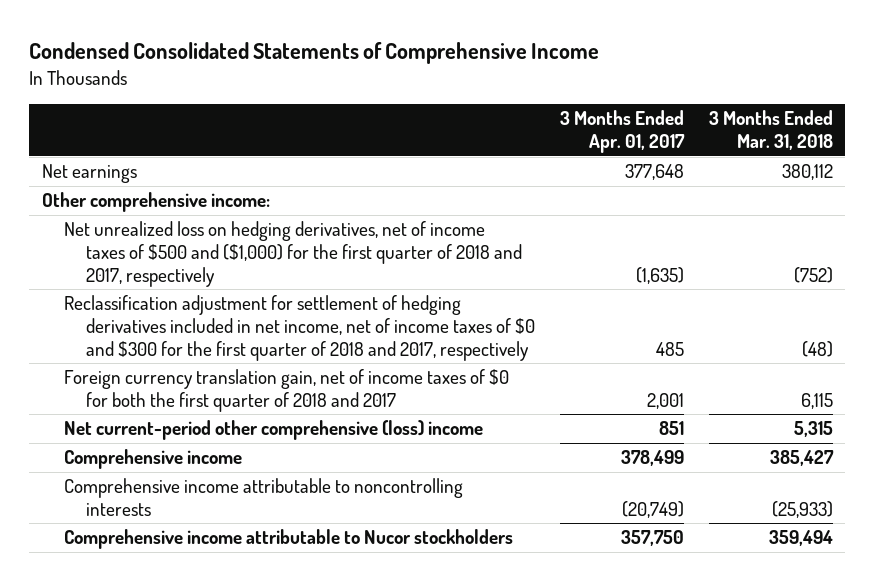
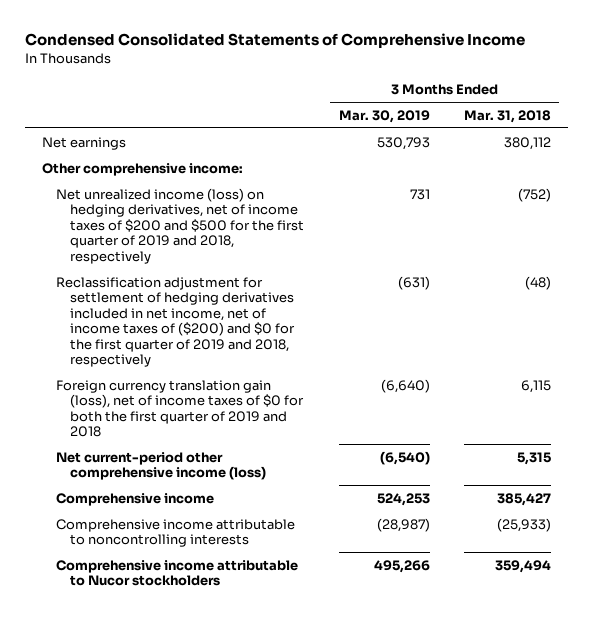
[559,110,685,154] 3 Months Ended Apr. 01, 2017 -> none
none -> [338,109,430,123] Mar. 30, 2019
[63,221,522,288] Net unrealized loss on hedging derivatives, net of income taxes of $500 and ($1,000) for the first quarter of 2018 and 2017, respectively -> [56,187,305,264] Net unrealized income (loss) on hedging derivatives, net of income taxes of $200 and $500 for the first quarter of 2019 and 2018, respectively
[63,295,535,362] Reclassification adjustment for settlement of hedging derivatives included in net income, net of income taxes of $0 and $300 for the first quarter of 2018 and 2017, respectively -> [56,276,296,368] Reclassification adjustment for settlement of hedging derivatives included in net income, net of income taxes of ($200) and $0 for the first quarter of 2019 and 2018, respectively
[63,369,509,413] Foreign currency translation gain, net of income taxes of $0 for both the first quarter of 2018 and 2017 -> [56,379,305,438] Foreign currency translation gain (loss), net of income taxes of $0 for both the first quarter of 2019 and 2018
[63,420,483,441] Net current-period other comprehensive (loss) income -> [56,451,267,481] Net current-period other comprehensive income (loss)

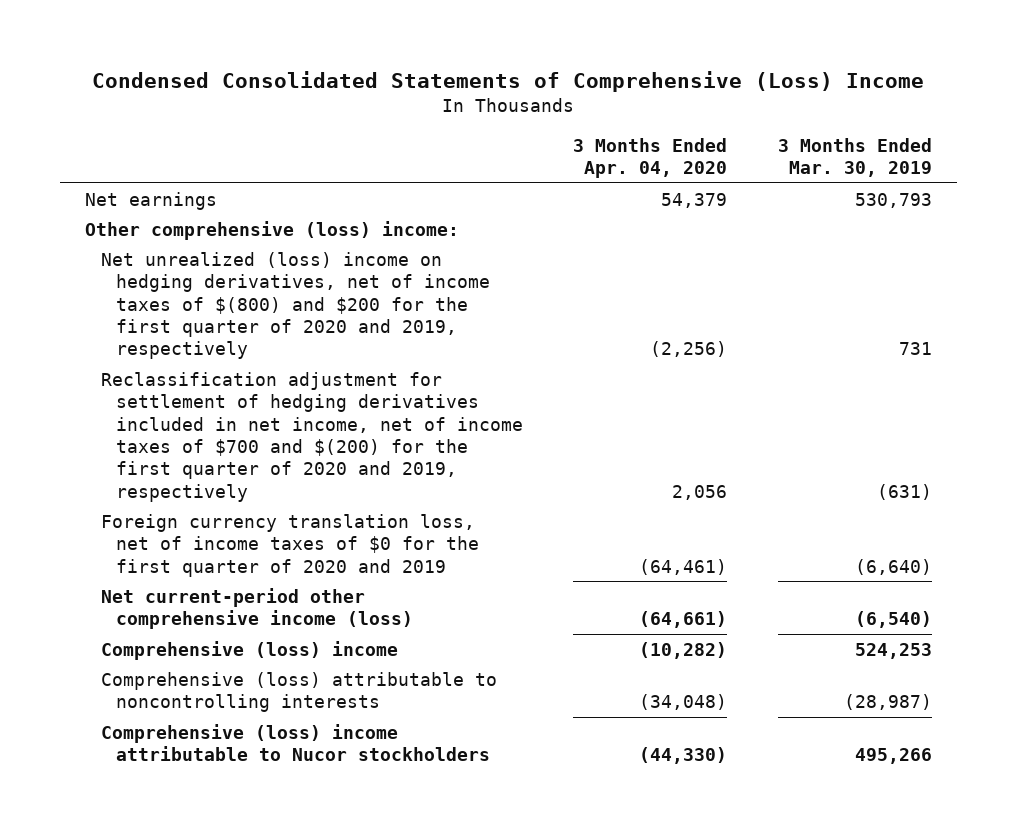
[24,33,525,49] Condensed Consolidated Statements of Comprehensive Income -> [92,70,925,92] Condensed Consolidated Statements of Comprehensive (Loss) Income
[463,109,551,123] Mar. 31, 2018 -> none
none -> [573,137,728,178] 3 Months Ended Apr. 04, 2020
[42,162,244,176] Other comprehensive income: -> [84,220,459,240] Other comprehensive (loss) income:
[56,187,305,264] Net unrealized income (loss) on hedging derivatives, net of income taxes of $200 and $500 for the first quarter of 2019 and 2018, respectively -> [100,251,491,360] Net unrealized (loss) income on hedging derivatives, net of income taxes of $(800) and $200 for the first quarter of 2020 and 2019, respectively
[56,276,296,368] Reclassification adjustment for settlement of hedging derivatives included in net income, net of income taxes of ($200) and $0 for the first quarter of 2019 and 2018, respectively -> [100,371,524,502] Reclassification adjustment for settlement of hedging derivatives included in net income, net of income taxes of $700 and $(200) for the first quarter of 2020 and 2019, respectively
[56,379,305,438] Foreign currency translation gain (loss), net of income taxes of $0 for both the first quarter of 2019 and 2018 -> [100,513,480,577] Foreign currency translation loss, net of income taxes of $0 for the first quarter of 2020 and 2019
[56,492,215,506] Comprehensive income -> [100,640,398,660] Comprehensive (loss) income
[56,518,296,548] Comprehensive income attributable to noncontrolling interests -> [100,671,497,713] Comprehensive (loss) attributable to noncontrolling interests
[56,559,299,587] Comprehensive income attributable to Nucor stockholders -> [100,723,491,762] Comprehensive (loss) income attributable to Nucor stockholders

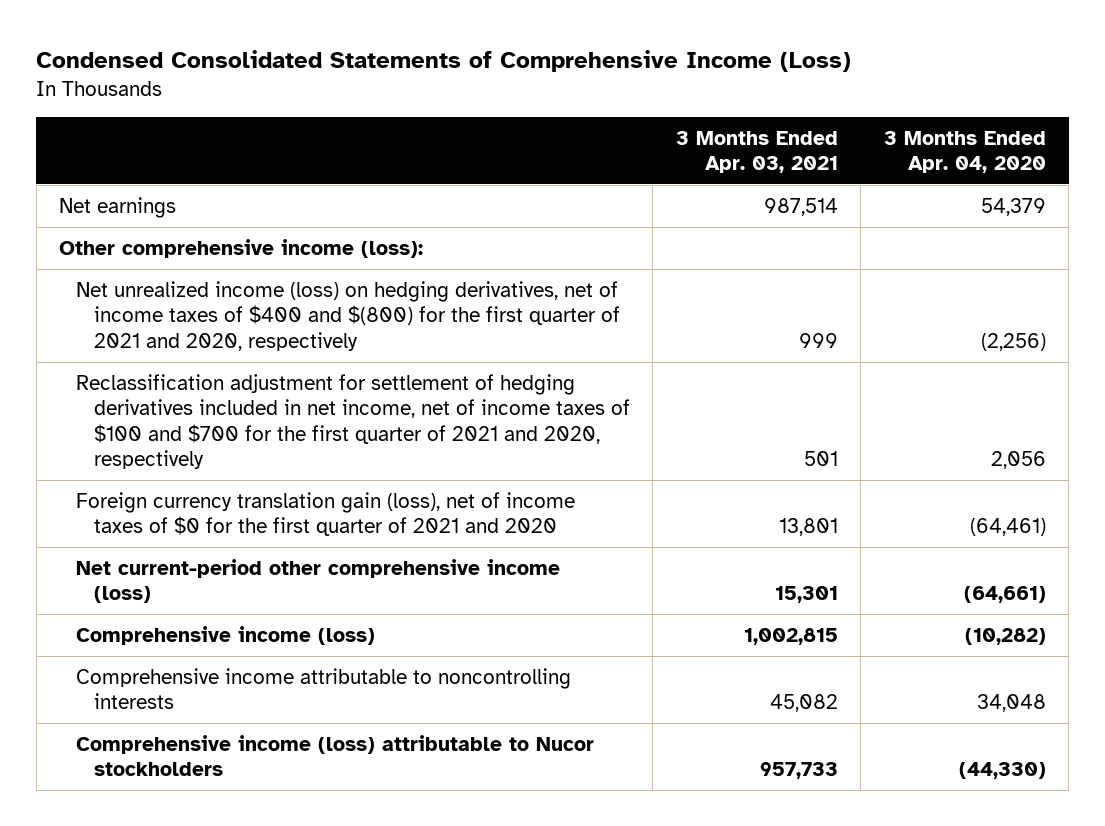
[92,70,925,92] Condensed Consolidated Statements of Comprehensive (Loss) Income -> [36,50,852,73] Condensed Consolidated Statements of Comprehensive Income (Loss)
[777,137,932,177] 3 Months Ended Mar. 30, 2019 -> none
none -> [675,130,838,174] 3 Months Ended Apr. 03, 2021
[84,220,459,240] Other comprehensive (loss) income: -> [59,238,424,258] Other comprehensive income (loss):
[100,251,491,360] Net unrealized (loss) income on hedging derivatives, net of income taxes of $(800) and $200 for the first quarter of 2020 and 2019, respectively -> [76,280,620,351] Net unrealized income (loss) on hedging derivatives, net of income taxes of $400 and $(800) for the first quarter of 2021 and 2020, respectively
[100,371,524,502] Reclassification adjustment for settlement of hedging derivatives included in net income, net of income taxes of $700 and $(200) for the first quarter of 2020 and 2019, respectively -> [76,373,630,470] Reclassification adjustment for settlement of hedging derivatives included in net income, net of income taxes of $100 and $700 for the first quarter of 2021 and 2020, respectively
[100,513,480,577] Foreign currency translation loss, net of income taxes of $0 for the first quarter of 2020 and 2019 -> [76,491,576,537] Foreign currency translation gain (loss), net of income taxes of $0 for the first quarter of 2021 and 2020
[100,640,398,660] Comprehensive (loss) income -> [76,625,376,645] Comprehensive income (loss)
[100,671,497,713] Comprehensive (loss) attributable to noncontrolling interests -> [76,667,572,710] Comprehensive income attributable to noncontrolling interests
[639,694,728,711] (34,048) -> [976,694,1046,713] 34,048
[100,723,491,762] Comprehensive (loss) income attributable to Nucor stockholders -> [76,734,595,777] Comprehensive income (loss) attributable to Nucor stockholders

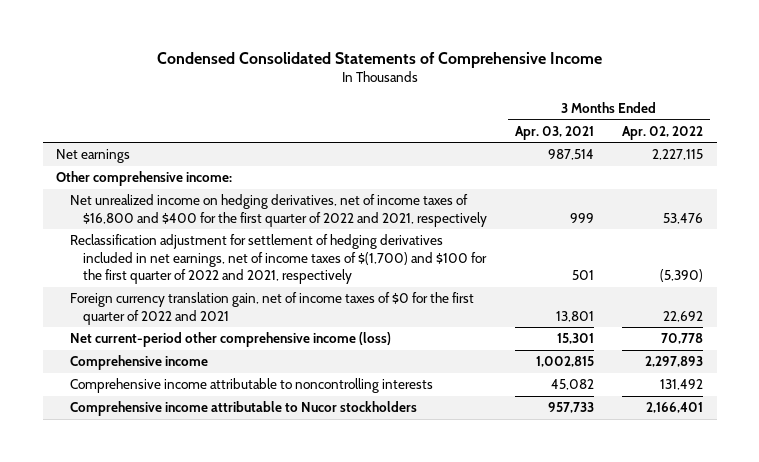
[36,50,852,73] Condensed Consolidated Statements of Comprehensive Income (Loss) -> [156,51,602,68] Condensed Consolidated Statements of Comprehensive Income
[883,130,1046,174] 3 Months Ended Apr. 04, 2020 -> none
none -> [621,125,703,140] Apr. 02, 2022
[59,238,424,258] Other comprehensive income (loss): -> [56,171,233,187] Other comprehensive income:
[76,280,620,351] Net unrealized income (loss) on hedging derivatives, net of income taxes of $400 and $(800) for the first quarter of 2021 and 2020, respectively -> [69,194,488,227] Net unrealized income on hedging derivatives, net of income taxes of $16,800 and $400 for the first quarter of 2022 and 2021, respectively
[76,373,630,470] Reclassification adjustment for settlement of hedging derivatives included in net income, net of income taxes of $100 and $700 for the first quarter of 2021 and 2020, respectively -> [69,234,488,284] Reclassification adjustment for settlement of hedging derivatives included in net earnings, net of income taxes of $(1,700) and $100 for the first quarter of 2022 and 2021, respectively
[76,491,576,537] Foreign currency translation gain (loss), net of income taxes of $0 for the first quarter of 2021 and 2020 -> [69,292,474,325] Foreign currency translation gain, net of income taxes of $0 for the first quarter of 2022 and 2021
[76,625,376,645] Comprehensive income (loss) -> [69,355,208,371] Comprehensive income
[76,734,595,777] Comprehensive income (loss) attributable to Nucor stockholders -> [69,401,417,417] Comprehensive income attributable to Nucor stockholders

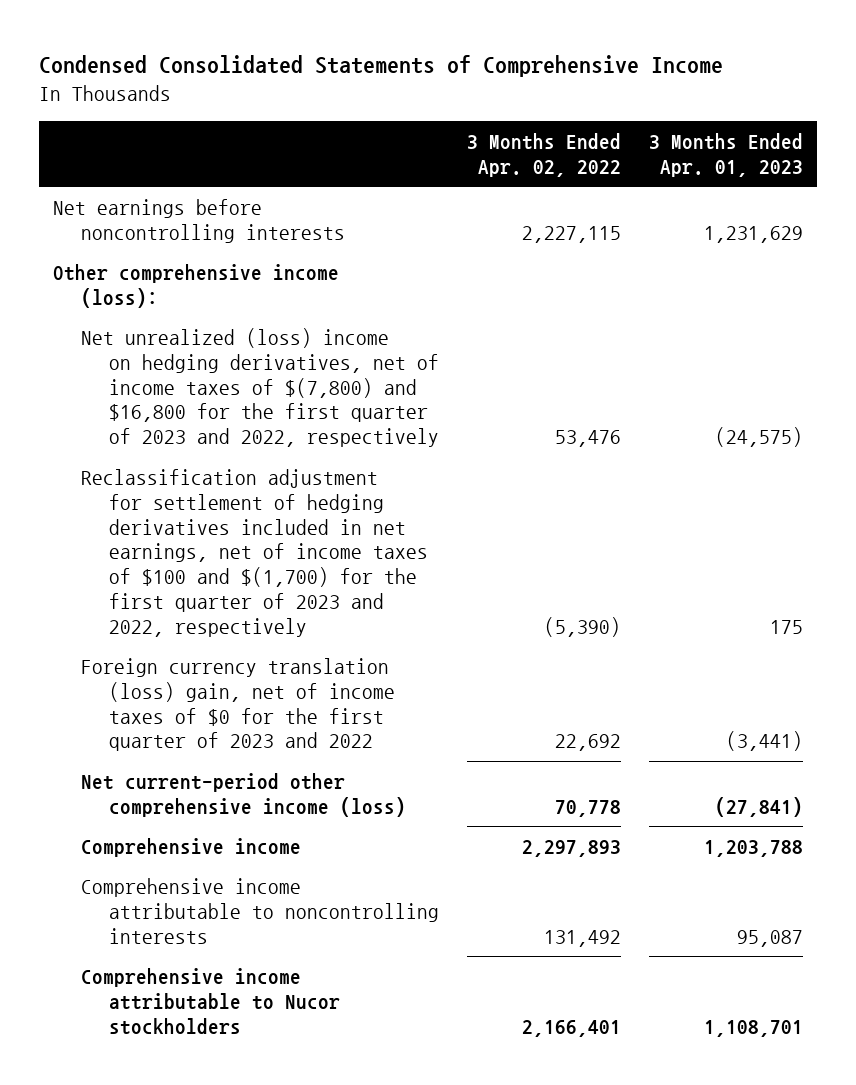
[515,125,595,140] Apr. 03, 2021 -> none
none -> [649,132,804,177] 3 Months Ended Apr. 01, 2023
[56,149,131,164] Net earnings -> [53,198,345,243] Net earnings before noncontrolling interests
[56,171,233,187] Other comprehensive income: -> [53,263,340,308] Other comprehensive income (loss):
[69,194,488,227] Net unrealized income on hedging derivatives, net of income taxes of $16,800 and $400 for the first quarter of 2022 and 2021, respectively -> [80,327,439,448] Net unrealized (loss) income on hedging derivatives, net of income taxes of $(7,800) and $16,800 for the first quarter of 2023 and 2022, respectively
[69,234,488,284] Reclassification adjustment for settlement of hedging derivatives included in net earnings, net of income taxes of $(1,700) and $100 for the first quarter of 2022 and 2021, respectively -> [80,468,428,638] Reclassification adjustment for settlement of hedging derivatives included in net earnings, net of income taxes of $100 and $(1,700) for the first quarter of 2023 and 2022, respectively
[69,292,474,325] Foreign currency translation gain, net of income taxes of $0 for the first quarter of 2022 and 2021 -> [80,657,395,752] Foreign currency translation (loss) gain, net of income taxes of $0 for the first quarter of 2023 and 2022

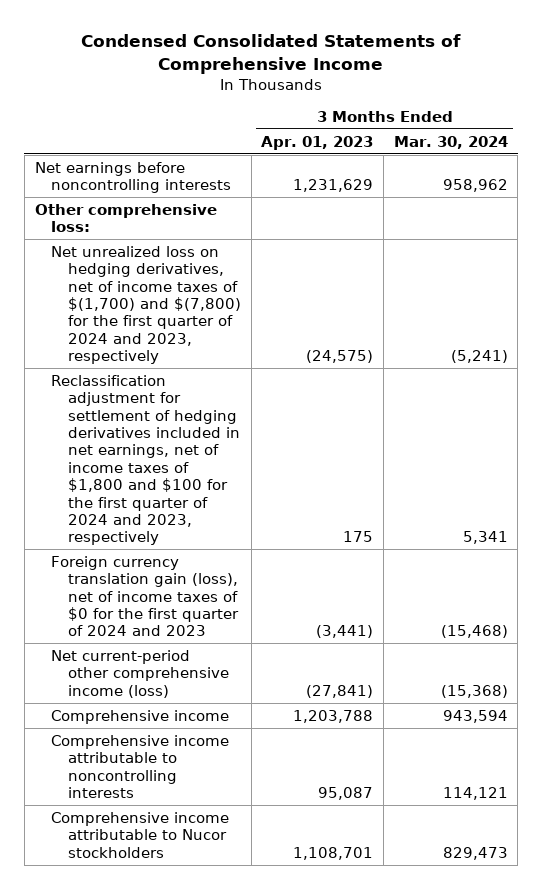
[466,132,621,177] 3 Months Ended Apr. 02, 2022 -> none
none -> [393,135,508,149] Mar. 30, 2024
[53,263,340,308] Other comprehensive income (loss): -> [34,203,217,233] Other comprehensive loss:
[80,327,439,448] Net unrealized (loss) income on hedging derivatives, net of income taxes of $(7,800) and $16,800 for the first quarter of 2023 and 2022, respectively -> [51,245,242,365] Net unrealized loss on hedging derivatives, net of income taxes of $(1,700) and $(7,800) for the first quarter of 2024 and 2023, respectively
[80,468,428,638] Reclassification adjustment for settlement of hedging derivatives included in net earnings, net of income taxes of $100 and $(1,700) for the first quarter of 2023 and 2022, respectively -> [51,374,241,546] Reclassification adjustment for settlement of hedging derivatives included in net earnings, net of income taxes of $1,800 and $100 for the first quarter of 2024 and 2023, respectively
[80,657,395,752] Foreign currency translation (loss) gain, net of income taxes of $0 for the first quarter of 2023 and 2022 -> [51,555,240,637] Foreign currency translation gain (loss), net of income taxes of $0 for the first quarter of 2024 and 2023

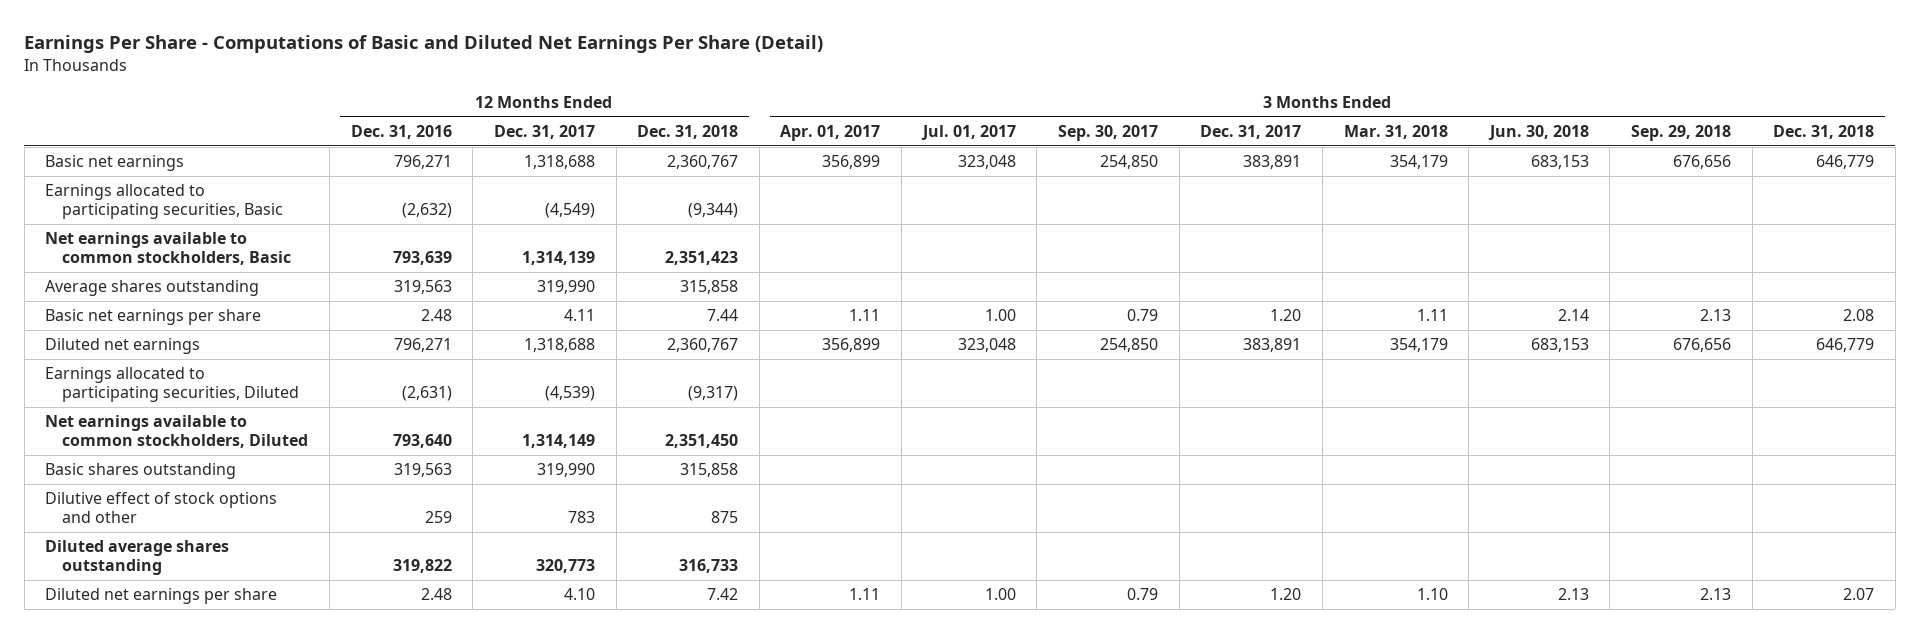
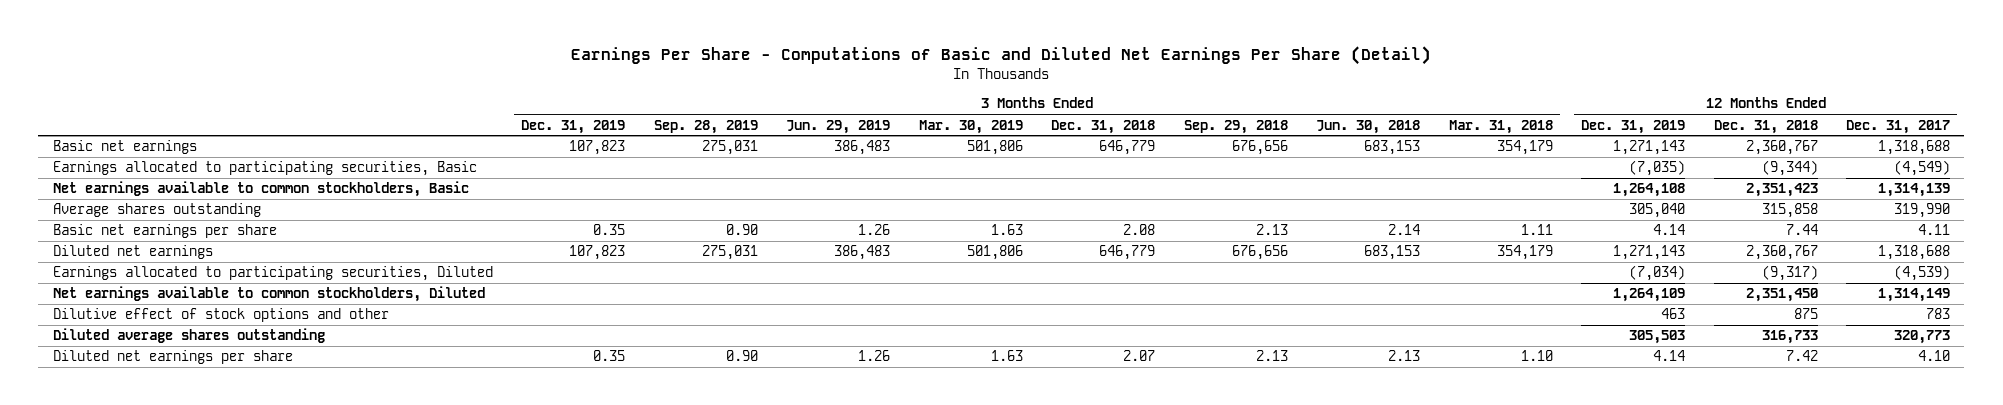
[350,124,452,139] Dec. 31, 2016 -> none
[780,124,881,141] Apr. 01, 2017 -> none
[920,124,1016,140] Jul. 01, 2017 -> none
[1057,124,1158,141] Sep. 30, 2017 -> none
[1200,124,1302,139] Dec. 31, 2017 -> none
none -> [521,119,626,134] Dec. 31, 2019
none -> [653,119,758,134] Sep. 28, 2019
none -> [786,119,891,134] Jun. 29, 2019
none -> [918,119,1023,134] Mar. 30, 2019
none -> [1581,119,1686,134] Dec. 31, 2019
[45,463,237,480] Basic shares outstanding -> none

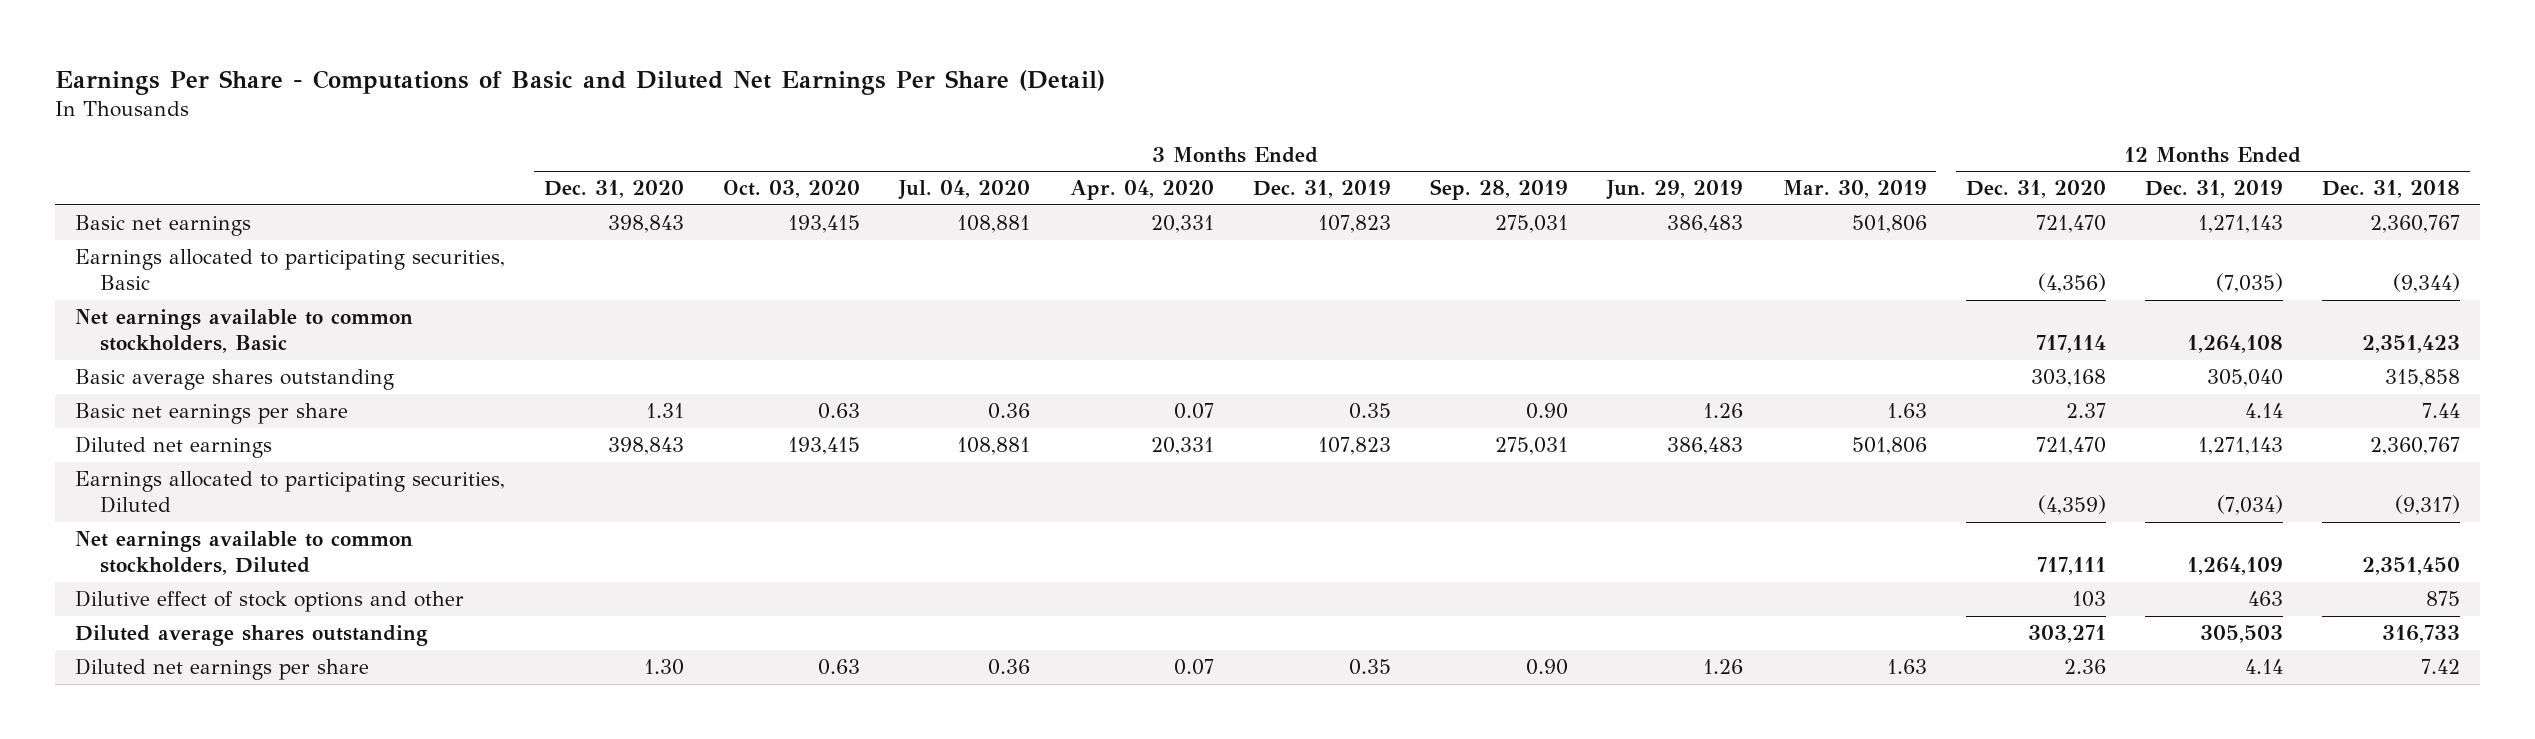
[1051,119,1156,134] Dec. 31, 2018 -> none
[1183,119,1288,134] Sep. 29, 2018 -> none
[1316,119,1421,134] Jun. 30, 2018 -> none
[1448,119,1553,134] Mar. 31, 2018 -> none
[1846,119,1951,134] Dec. 31, 2017 -> none
none -> [543,180,684,199] Dec. 31, 2020
none -> [723,180,861,199] Oct. 03, 2020
none -> [898,180,1031,201] Jul. 04, 2020
none -> [1069,180,1214,201] Apr. 04, 2020
none -> [1965,180,2106,199] Dec. 31, 2020
[52,203,261,218] Average shares outstanding -> [74,369,394,391] Basic average shares outstanding

